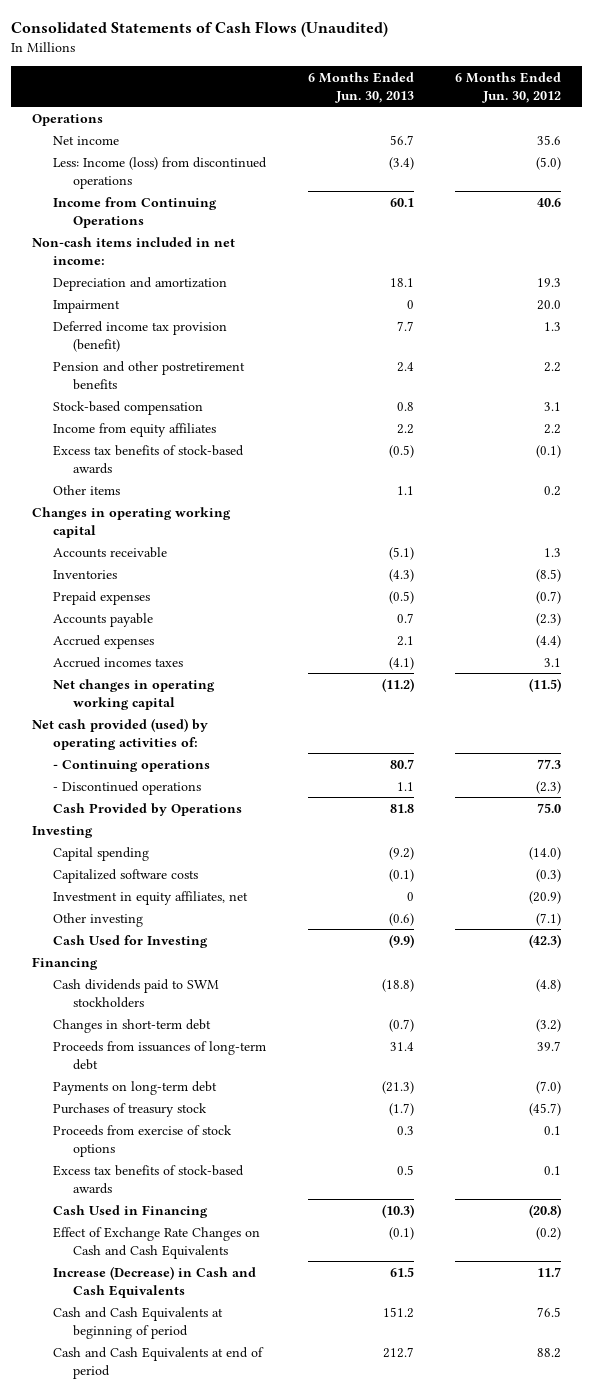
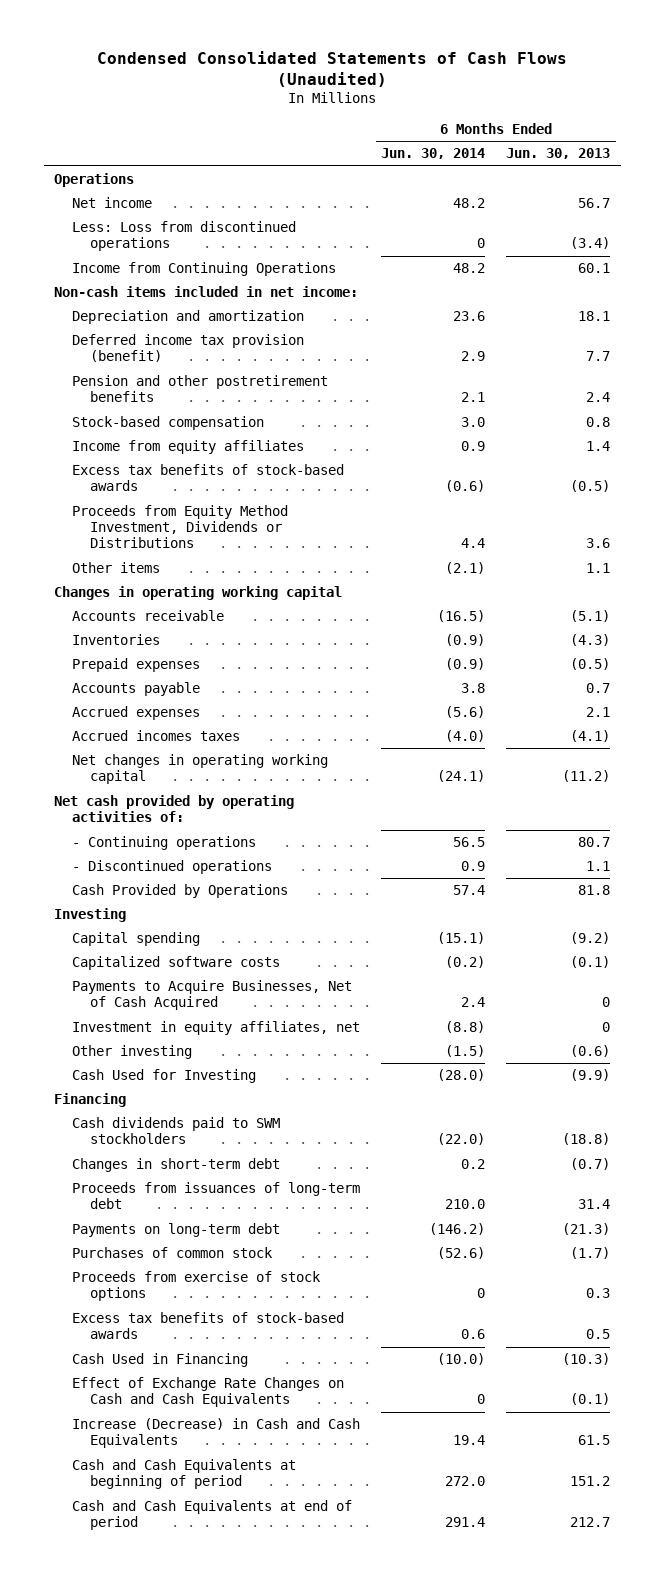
[11,21,389,38] Consolidated Statements of Cash Flows (Unaudited) -> [97,51,568,88] Condensed Consolidated Statements of Cash Flows (Unaudited)
[455,71,562,103] 6 Months Ended Jun. 30, 2012 -> none
none -> [381,148,486,160] Jun. 30, 2014
[52,156,267,189] Less: Income (loss) from discontinued operations -> [72,221,297,252] Less: Loss from discontinued operations
[52,299,120,313] Impairment -> none
[396,423,414,434] 2.2 -> [586,441,611,452] 1.4
none -> [72,505,289,549] Proceeds from Equity Method Investment, Dividends or Distributions
[32,717,209,750] Net cash provided (used) by operating activities of: -> [54,795,295,823] Net cash provided by operating activities of:
none -> [72,980,353,1011] Payments to Acquire Businesses, Net of Cash Acquired
[52,1102,207,1117] Purchases of treasury stock -> [72,1247,274,1259] Purchases of common stock

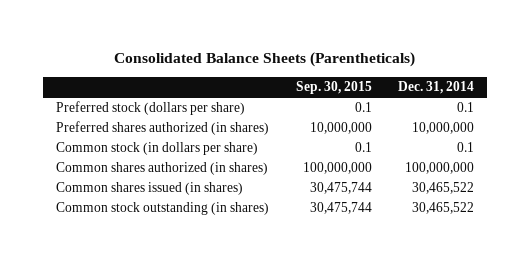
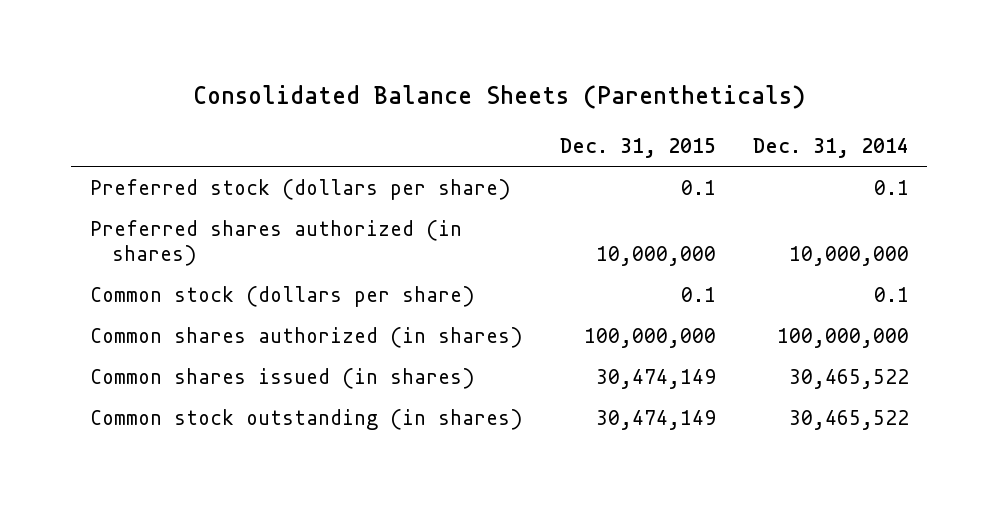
[295,81,372,95] Sep. 30, 2015 -> none
none -> [559,137,716,158] Dec. 31, 2015
[55,142,258,156] Common stock (in dollars per share) -> [89,285,475,307] Common stock (dollars per share)

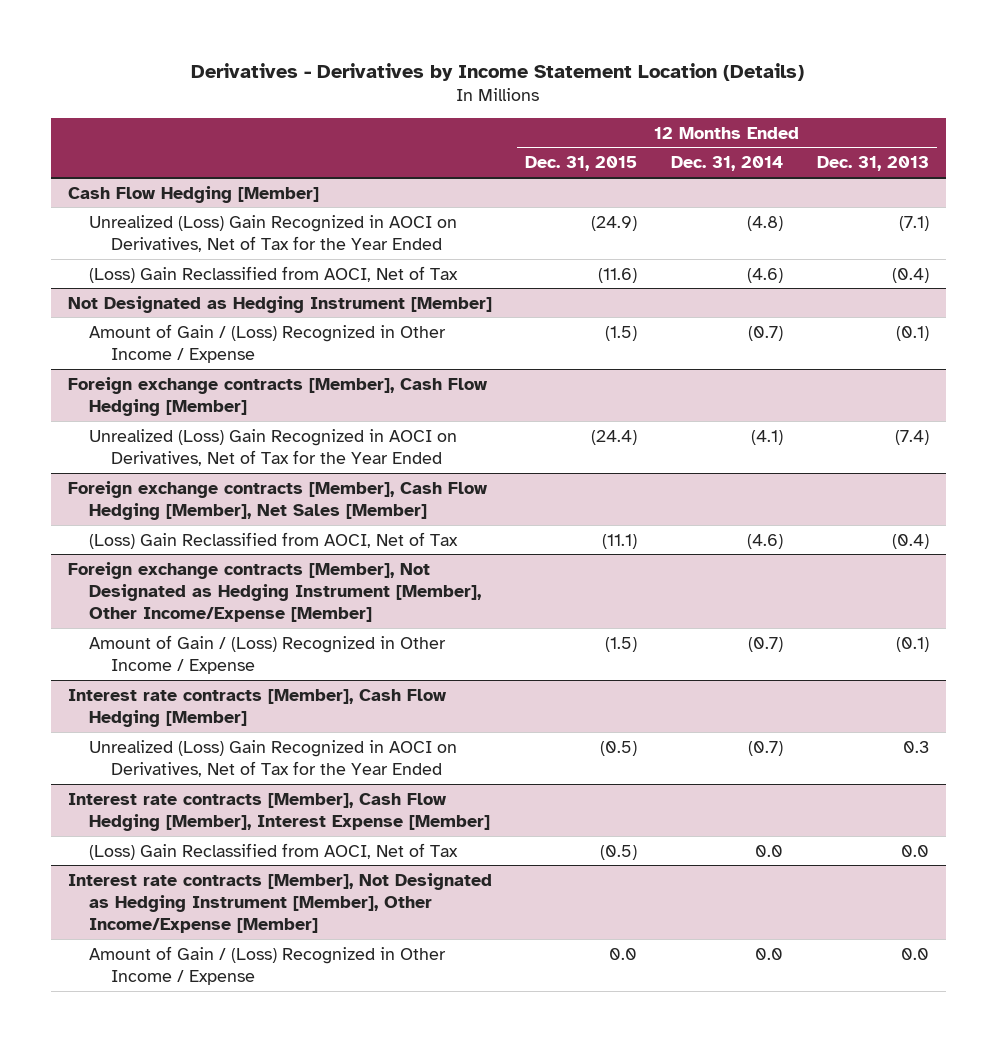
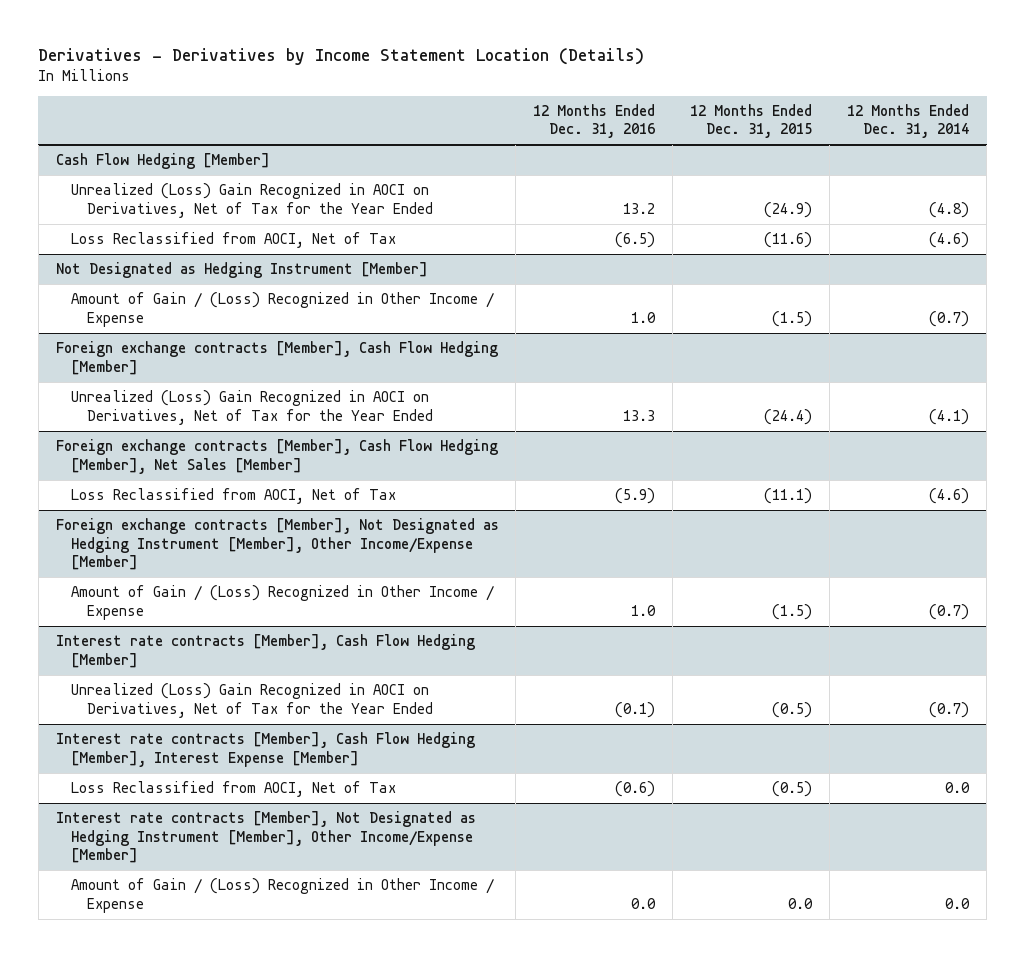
[816,156,929,172] Dec. 31, 2013 -> none
none -> [533,103,656,139] 12 Months Ended Dec. 31, 2016
[89,265,459,283] (Loss) Gain Reclassified from AOCI, Net of Tax -> [71,232,397,249] Loss Reclassified from AOCI, Net of Tax
[89,531,459,549] (Loss) Gain Reclassified from AOCI, Net of Tax -> [71,488,397,505] Loss Reclassified from AOCI, Net of Tax
[89,842,459,860] (Loss) Gain Reclassified from AOCI, Net of Tax -> [71,781,397,798] Loss Reclassified from AOCI, Net of Tax

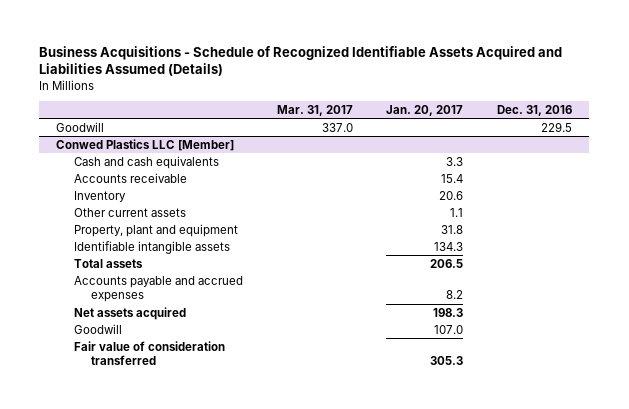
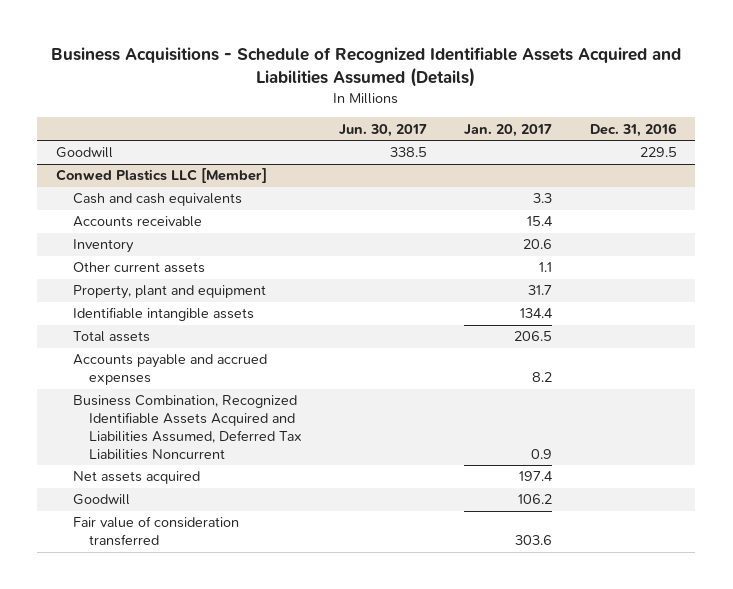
[276,104,353,116] Mar. 31, 2017 -> none
none -> [339,123,428,137] Jun. 30, 2017
[441,224,464,234] 31.8 -> [528,285,553,296] 31.7
[434,241,464,251] 134.3 -> [520,308,554,319] 134.4
none -> [72,395,303,460] Business Combination, Recognized Identifiable Assets Acquired and Liabilities Assumed, Deferred Tax Liabilities Noncurrent
[433,307,464,317] 198.3 -> [519,471,554,482] 197.4
[434,324,464,334] 107.0 -> [518,494,553,505] 106.2
[430,356,464,366] 305.3 -> [515,535,553,546] 303.6

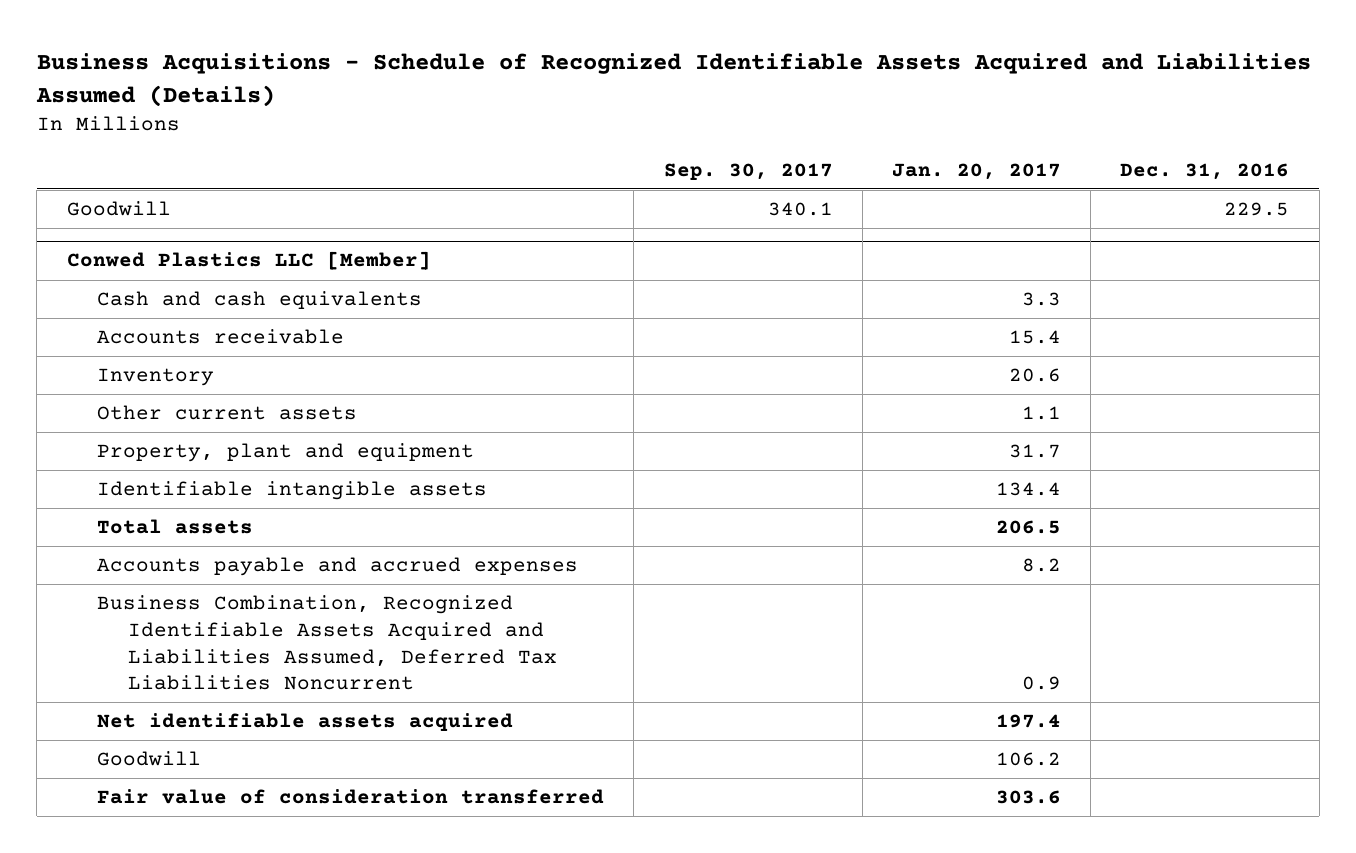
[339,123,428,137] Jun. 30, 2017 -> none
none -> [663,162,833,180] Sep. 30, 2017
[72,471,200,485] Net assets acquired -> [97,713,514,732] Net identifiable assets acquired

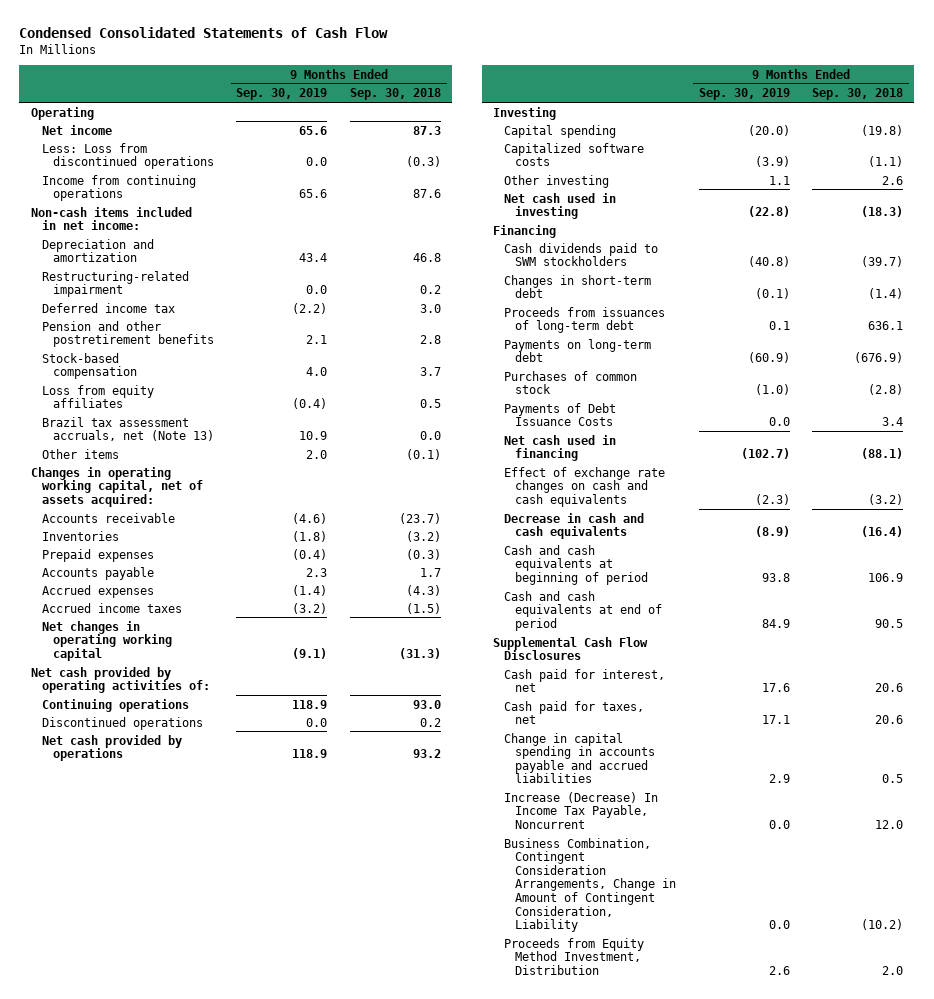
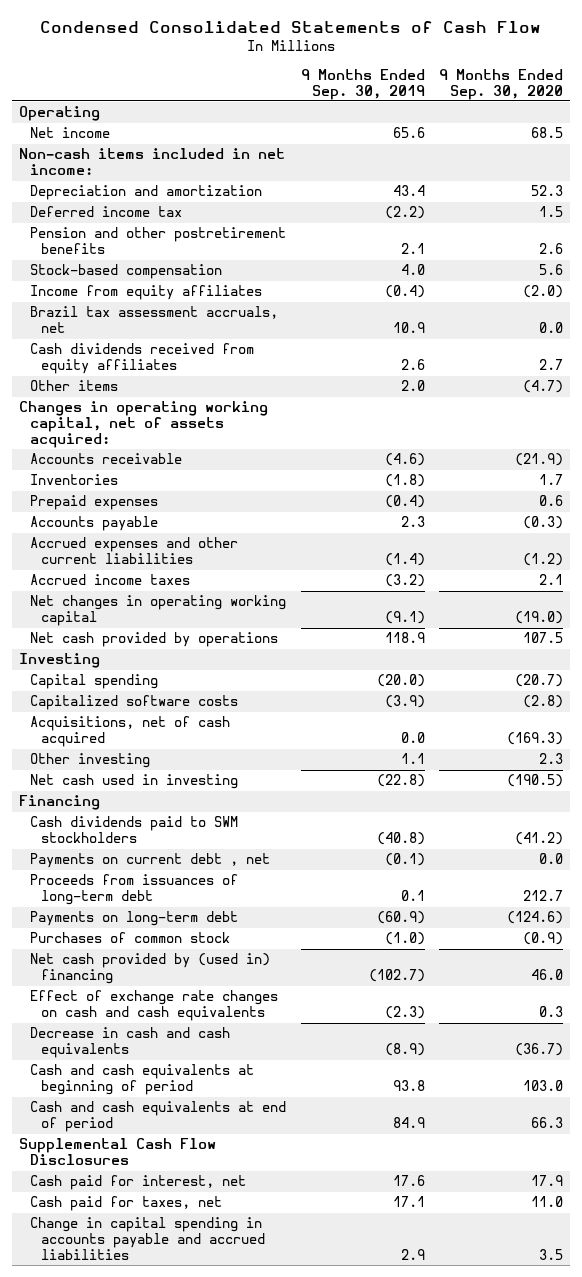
[350,88,442,101] Sep. 30, 2018 -> none
none -> [439,68,564,100] 9 Months Ended Sep. 30, 2020
[41,142,214,170] Less: Loss from discontinued operations -> none
[41,174,196,202] Income from continuing operations -> none
[41,270,189,298] Restructuring-related impairment -> none
[41,384,154,409] Loss from equity affiliates -> [30,285,263,301] Income from equity affiliates
[41,416,214,442] Brazil tax assessment accruals, net (Note 13) -> [30,306,279,334] Brazil tax assessment accruals, net
none -> [30,343,255,375] Cash dividends received from equity affiliates
[41,584,154,598] Accrued expenses -> [30,537,239,565] Accrued expenses and other current liabilities
[30,666,210,694] Net cash provided by operating activities of: -> none
[41,698,189,712] Continuing operations -> none
[41,716,203,730] Discontinued operations -> none
none -> [30,716,231,748] Acquisitions, net of cash acquired
[504,274,652,299] Changes in short-term debt -> none
none -> [30,853,271,869] Payments on current debt , net
[504,402,617,427] Payments of Debt Issuance Costs -> none
[504,434,617,462] Net cash used in financing -> [30,953,271,985] Net cash provided by (used in) financing
[504,791,659,829] Increase (Decrease) In Income Tax Payable, Noncurrent -> none
[504,837,677,933] Business Combination, Contingent Consideration Arrangements, Change in Amount of Contingent Consideration, Liability -> none
[504,937,645,975] Proceeds from Equity Method Investment, Distribution -> none

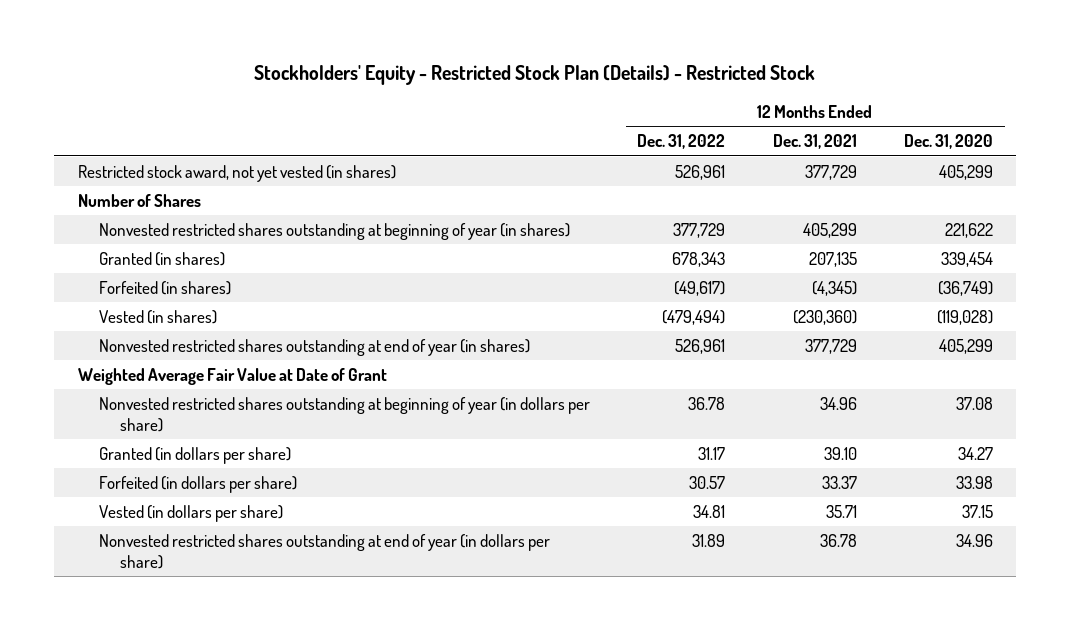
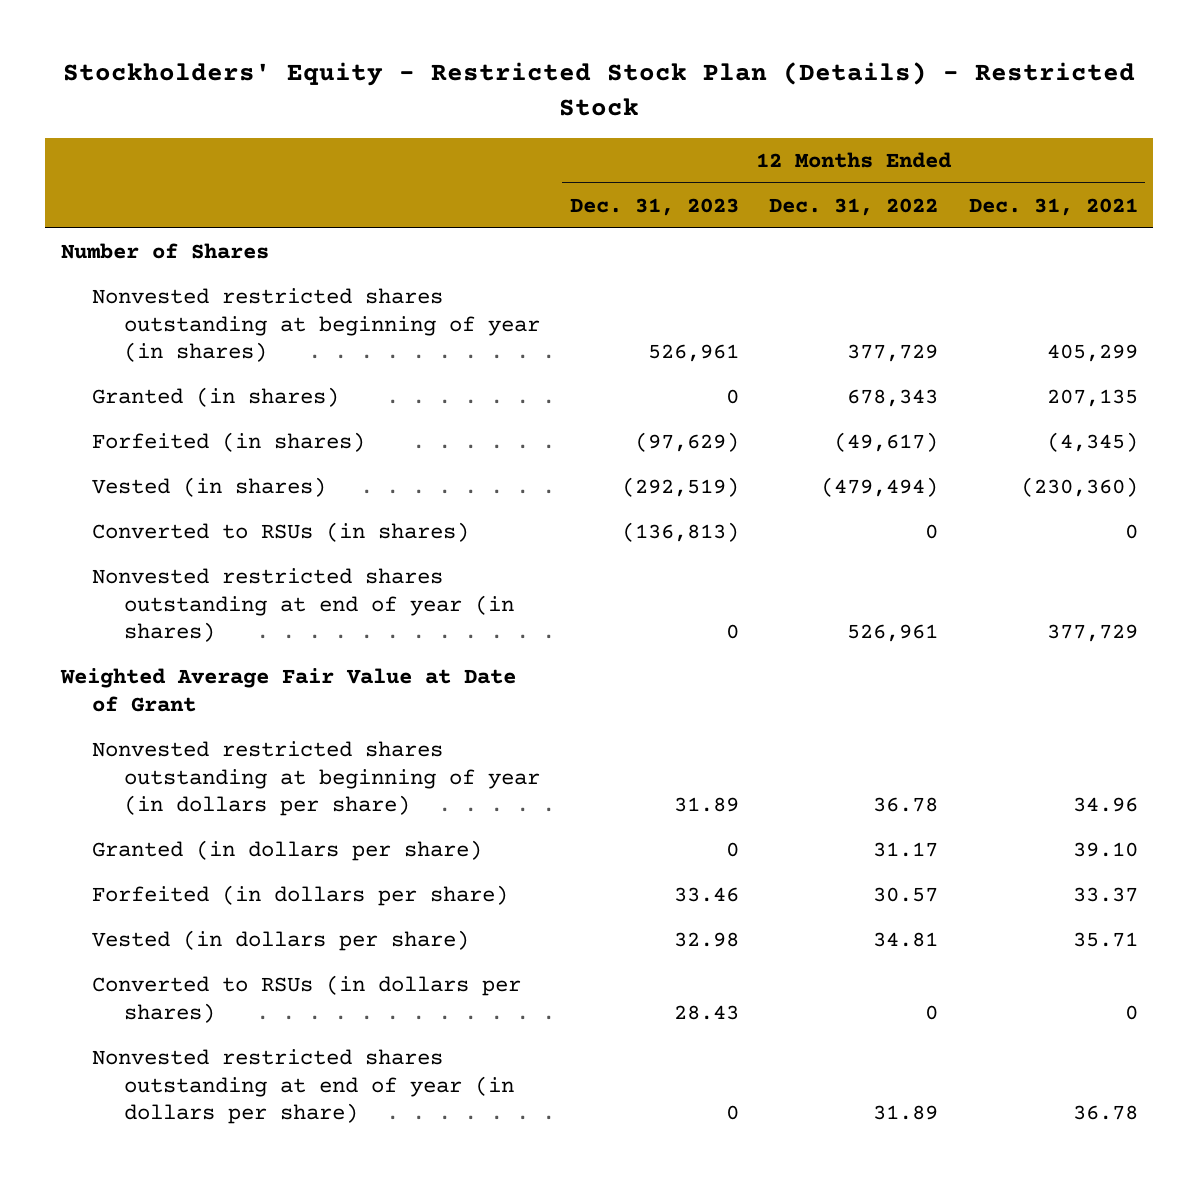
[903,134,993,150] Dec. 31, 2020 -> none
none -> [570,197,740,216] Dec. 31, 2023
[78,164,397,182] Restricted stock award, not yet vested (in shares) -> none
none -> [92,522,470,543] Converted to RSUs (in shares)
none -> [92,975,522,1023] Converted to RSUs (in dollars per shares)

